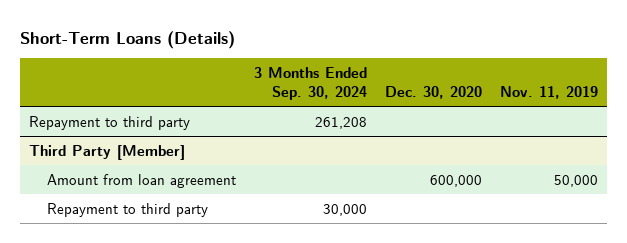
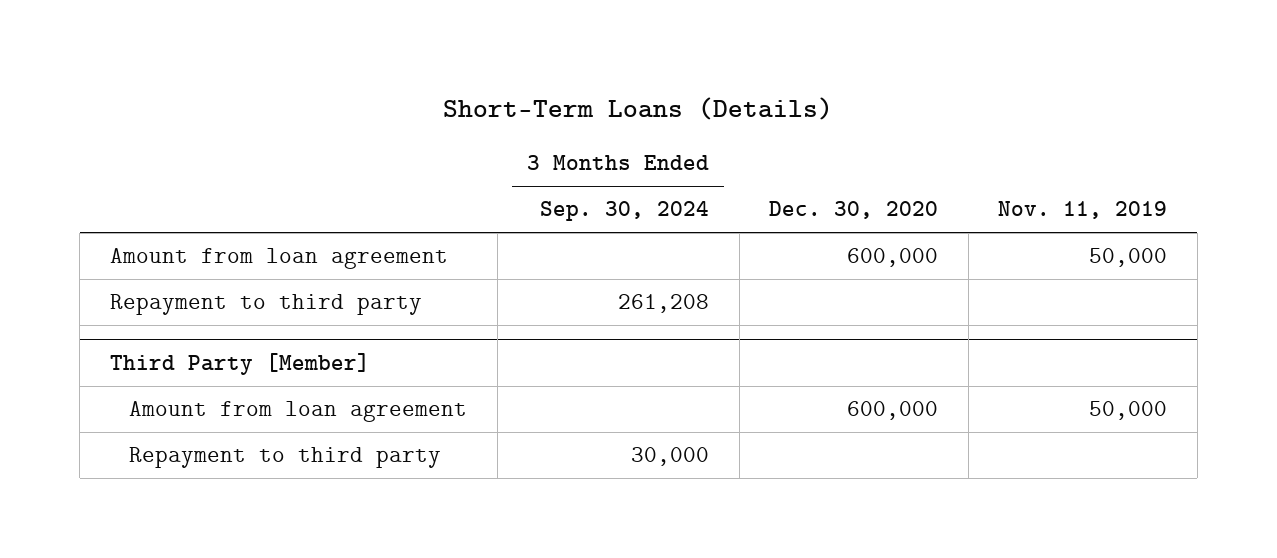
none -> [109,248,448,270] Amount from loan agreement

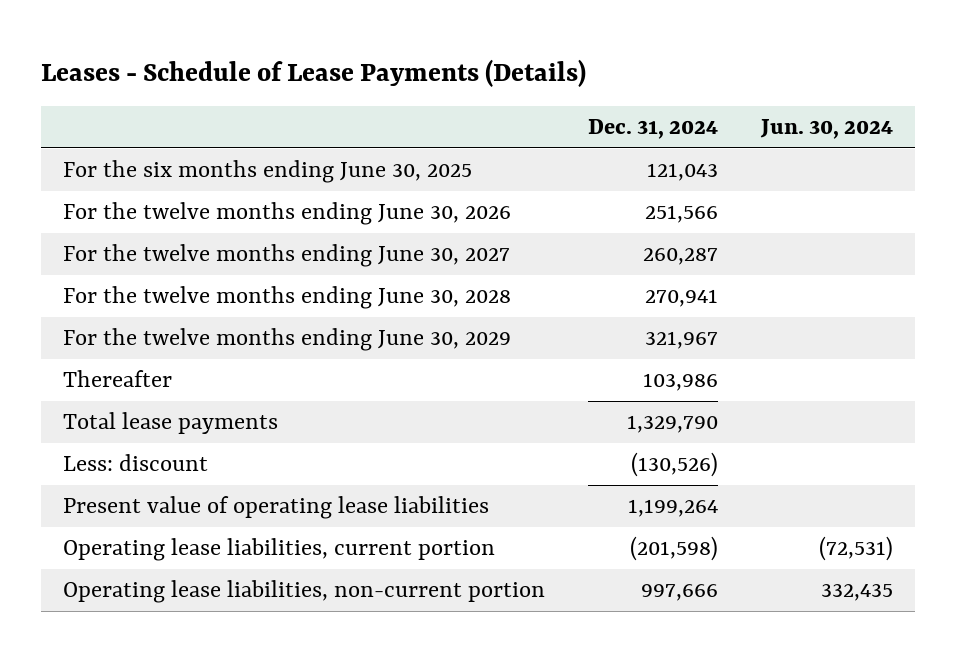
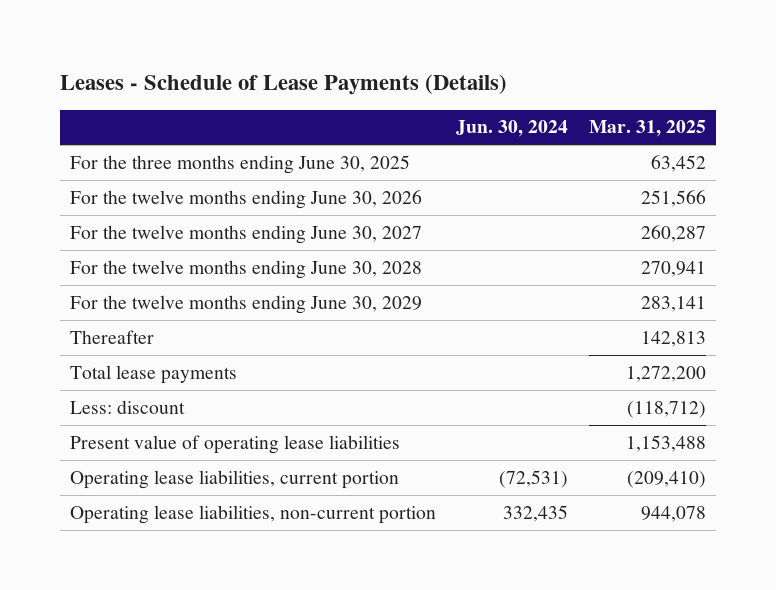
[587,119,718,140] Dec. 31, 2024 -> none
none -> [588,120,706,138] Mar. 31, 2025
[62,160,472,184] For the six months ending June 30, 2025 -> [70,154,411,174] For the three months ending June 30, 2025

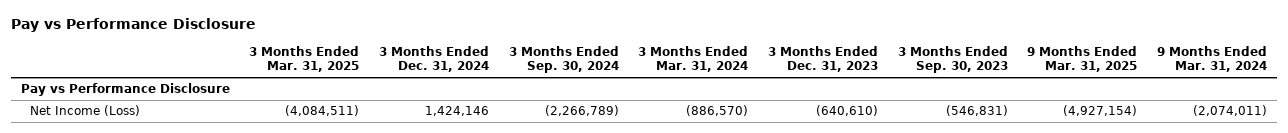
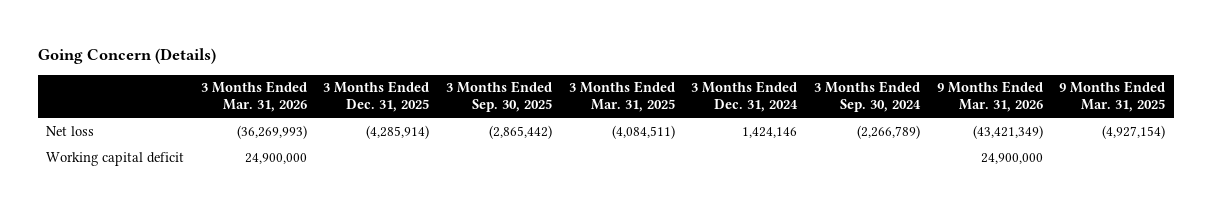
[10,18,256,33] Pay vs Performance Disclosure -> [37,48,216,65] Going Concern (Details)
[638,45,749,73] 3 Months Ended Mar. 31, 2024 -> none
[767,45,878,73] 3 Months Ended Dec. 31, 2023 -> none
[897,45,1008,74] 3 Months Ended Sep. 30, 2023 -> none
[1156,45,1267,73] 9 Months Ended Mar. 31, 2024 -> none
none -> [200,81,307,112] 3 Months Ended Mar. 31, 2026
none -> [323,81,430,112] 3 Months Ended Dec. 31, 2025
none -> [446,81,553,112] 3 Months Ended Sep. 30, 2025
none -> [936,81,1043,112] 9 Months Ended Mar. 31, 2026
[20,83,230,97] Pay vs Performance Disclosure -> none
[29,105,140,117] Net Income (Loss) -> [46,125,95,136] Net loss
none -> [46,151,185,166] Working capital deficit

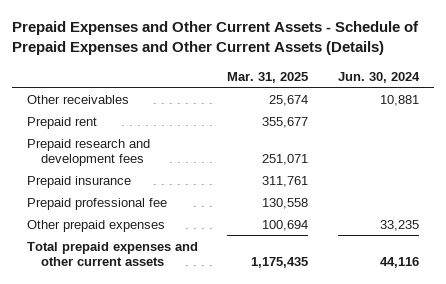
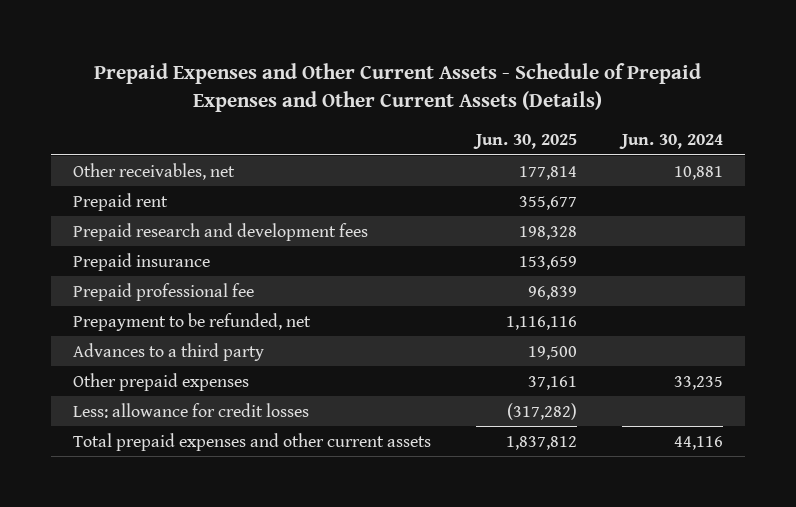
[227,71,309,83] Mar. 31, 2025 -> none
none -> [472,134,577,150] Jun. 30, 2025
[26,94,129,104] Other receivables -> [73,162,236,180] Other receivables, net
none -> [73,312,312,331] Prepayment to be refunded, net
none -> [73,342,265,361] Advances to a third party
none -> [73,402,310,418] Less: allowance for credit losses

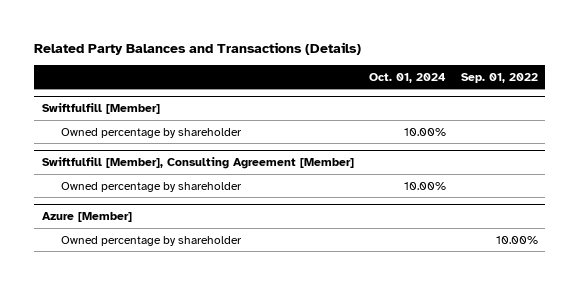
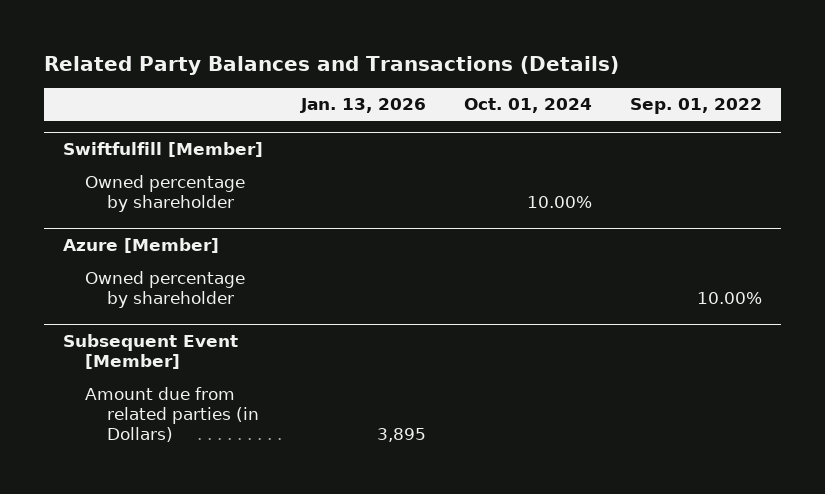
none -> [299,98,426,114] Jan. 13, 2026
[41,157,354,170] Swiftfulfill [Member], Consulting Agreement [Member] -> none
[61,181,243,192] Owned percentage by shareholder -> none
none -> [62,333,238,369] Subsequent Event [Member]
none -> [84,386,259,442] Amount due from related parties (in Dollars)

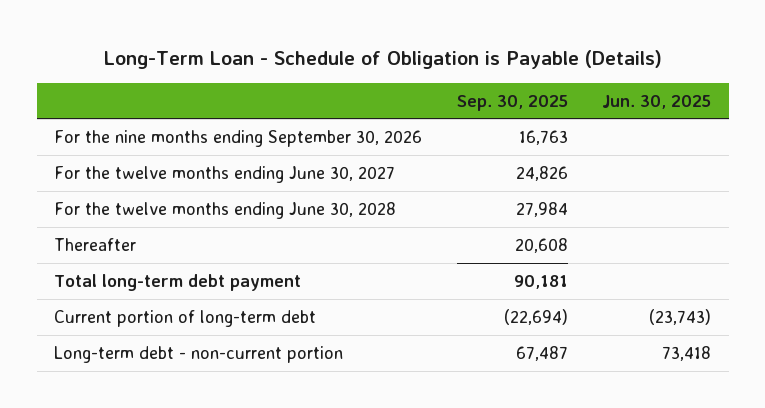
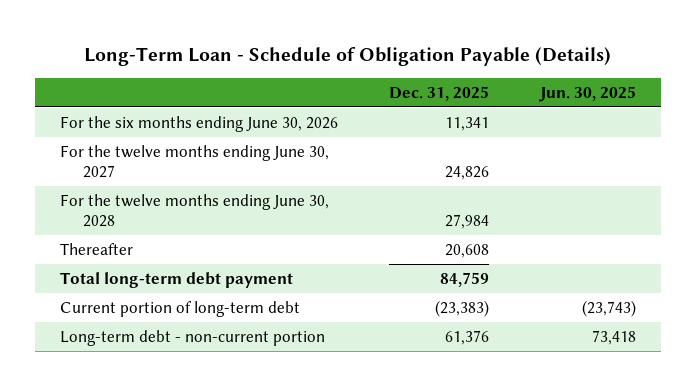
[103,49,662,69] Long-Term Loan - Schedule of Obligation is Payable (Details) -> [84,47,612,67] Long-Term Loan - Schedule of Obligation Payable (Details)
[456,94,568,111] Sep. 30, 2025 -> none
none -> [389,85,490,101] Dec. 31, 2025
[54,129,423,147] For the nine months ending September 30, 2026 -> [60,115,339,132] For the six months ending June 30, 2026

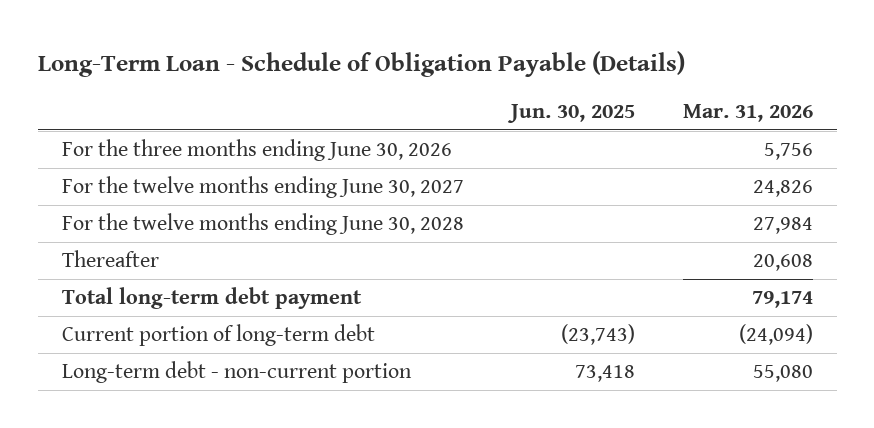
[389,85,490,101] Dec. 31, 2025 -> none
none -> [682,104,813,123] Mar. 31, 2026
[60,115,339,132] For the six months ending June 30, 2026 -> [61,139,452,162] For the three months ending June 30, 2026

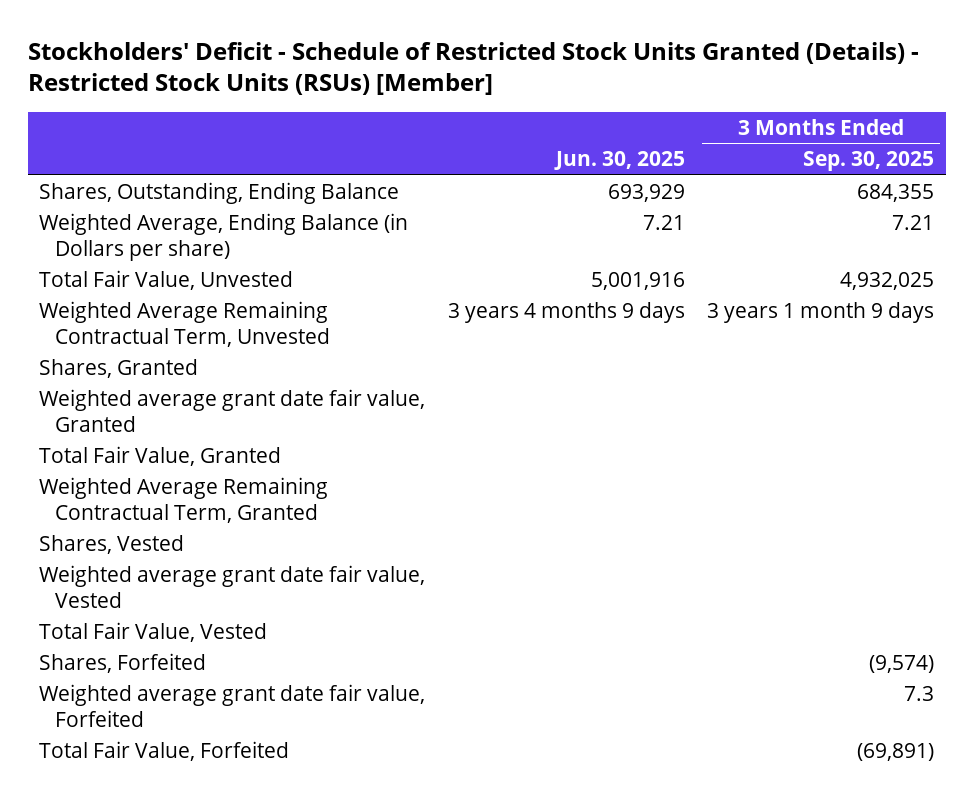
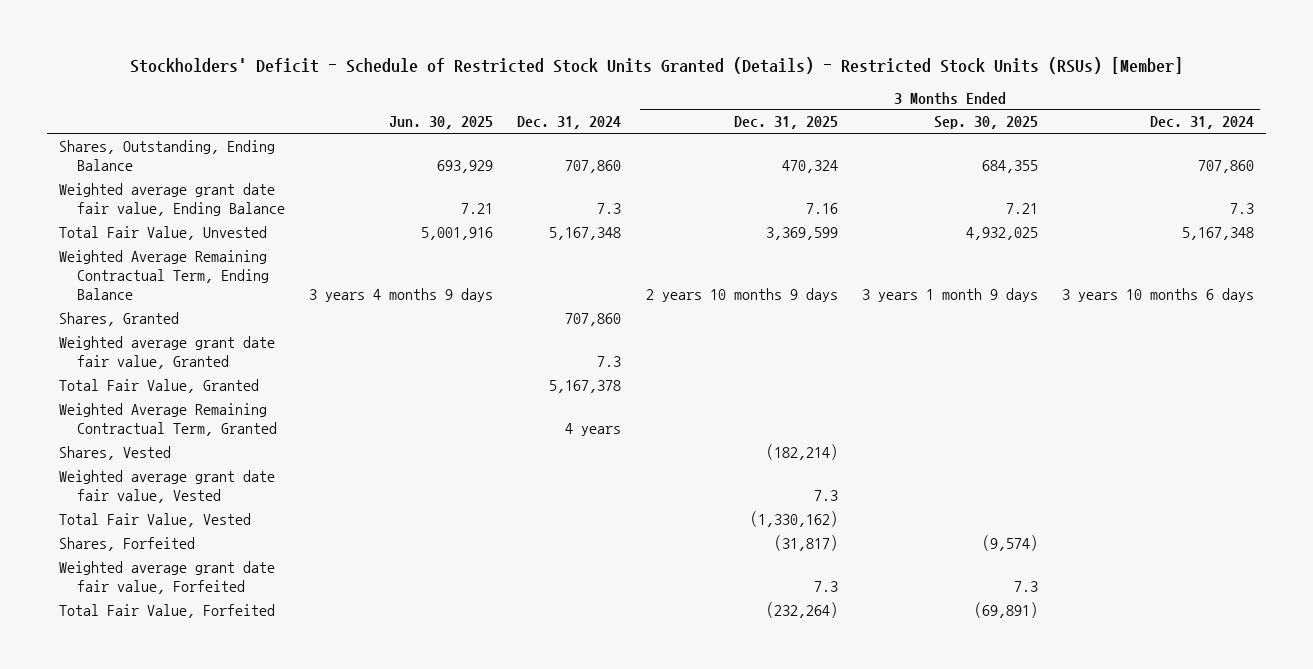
none -> [517,116,622,130] Dec. 31, 2024
none -> [733,116,838,130] Dec. 31, 2025
none -> [1150,116,1255,130] Dec. 31, 2024
[39,213,409,261] Weighted Average, Ending Balance (in Dollars per share) -> [59,182,285,216] Weighted average grant date fair value, Ending Balance
[39,301,331,347] Weighted Average Remaining Contractual Term, Unvested -> [59,249,269,300] Weighted Average Remaining Contractual Term, Ending Balance

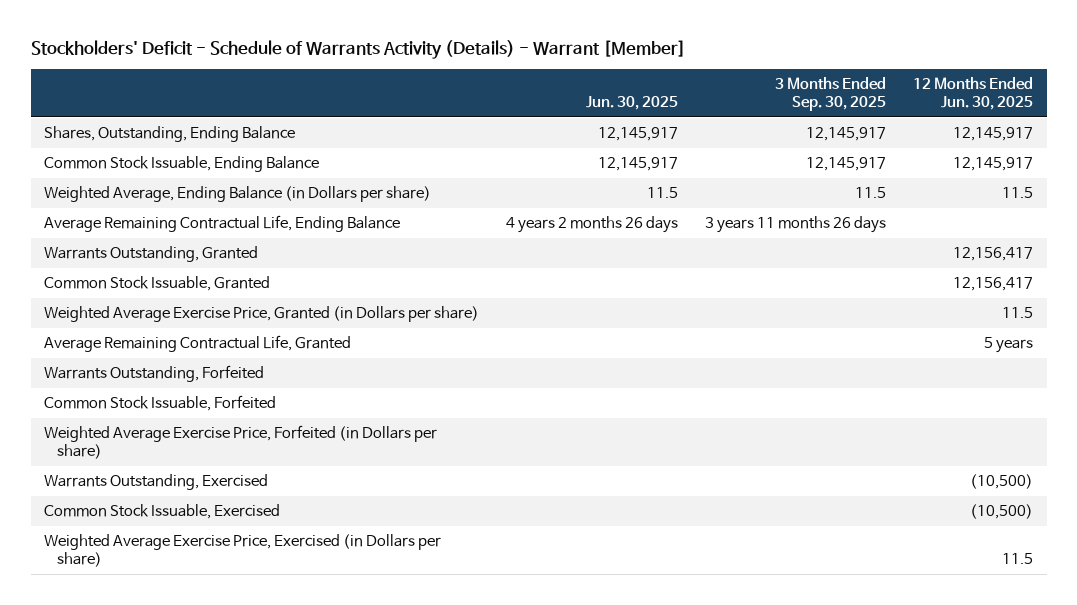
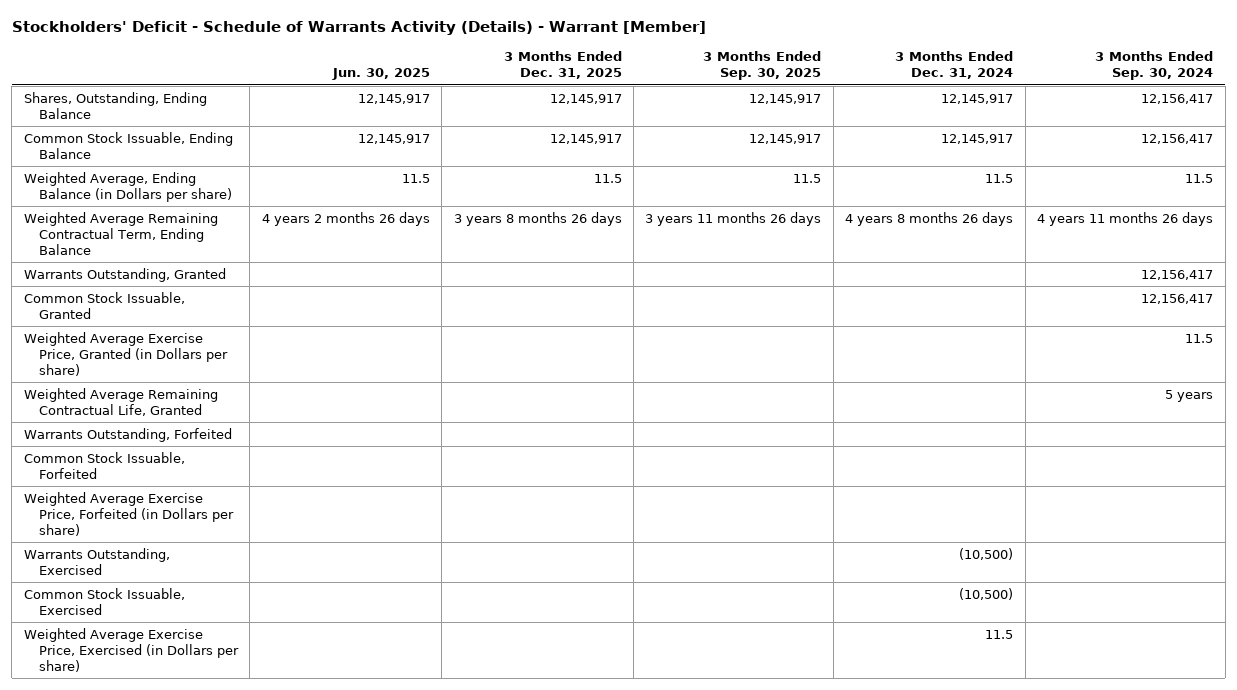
[913,76,1034,111] 12 Months Ended Jun. 30, 2025 -> none
none -> [503,51,622,80] 3 Months Ended Dec. 31, 2025
none -> [895,51,1014,80] 3 Months Ended Dec. 31, 2024
none -> [1095,51,1214,81] 3 Months Ended Sep. 30, 2024
[44,215,401,233] Average Remaining Contractual Life, Ending Balance -> [23,211,218,256] Weighted Average Remaining Contractual Term, Ending Balance
[44,335,352,353] Average Remaining Contractual Life, Granted -> [23,387,218,416] Weighted Average Remaining Contractual Life, Granted

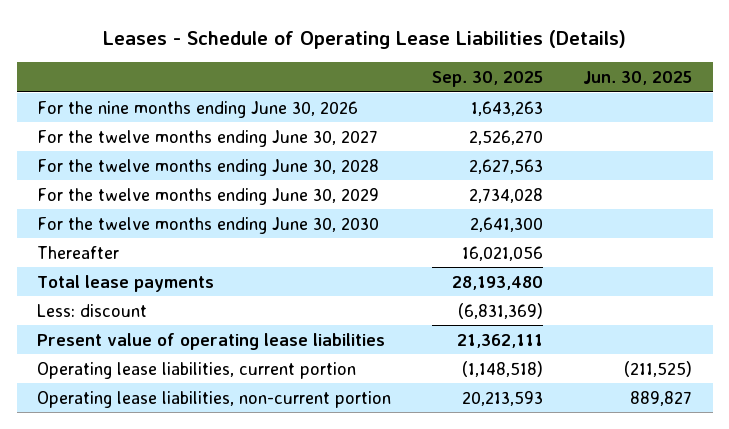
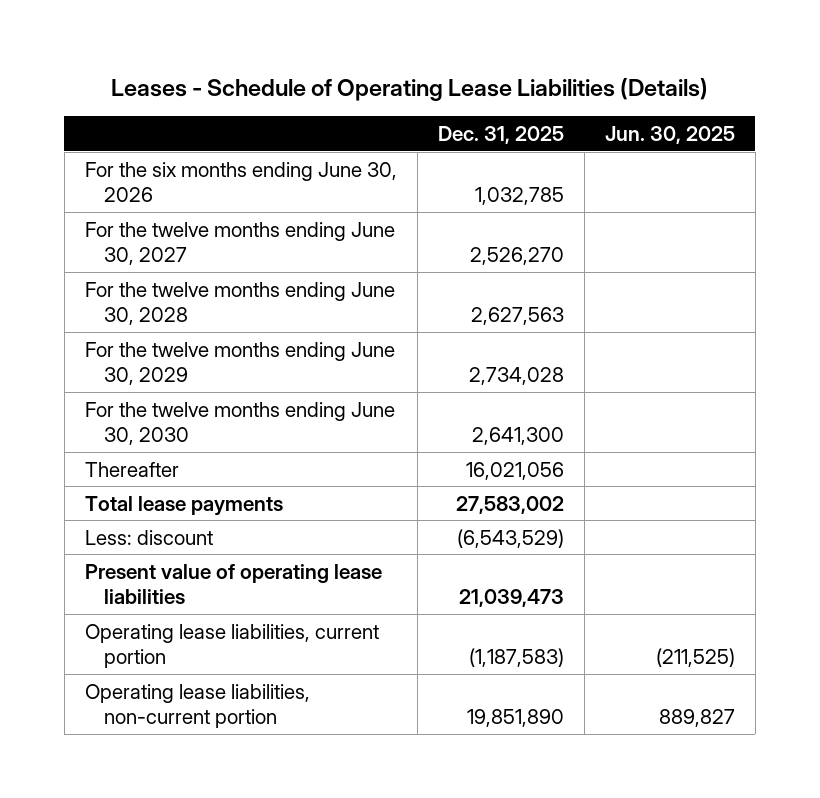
[431,71,543,88] Sep. 30, 2025 -> none
none -> [437,126,564,145] Dec. 31, 2025
[37,100,359,118] For the nine months ending June 30, 2026 -> [84,161,397,203] For the six months ending June 30, 2026

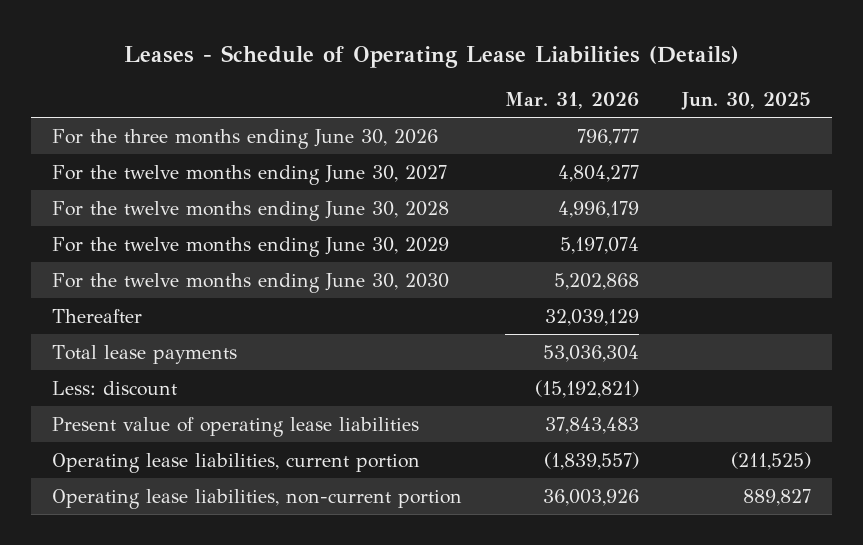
[437,126,564,145] Dec. 31, 2025 -> none
none -> [505,91,640,109] Mar. 31, 2026
[84,161,397,203] For the six months ending June 30, 2026 -> [52,128,439,149] For the three months ending June 30, 2026

